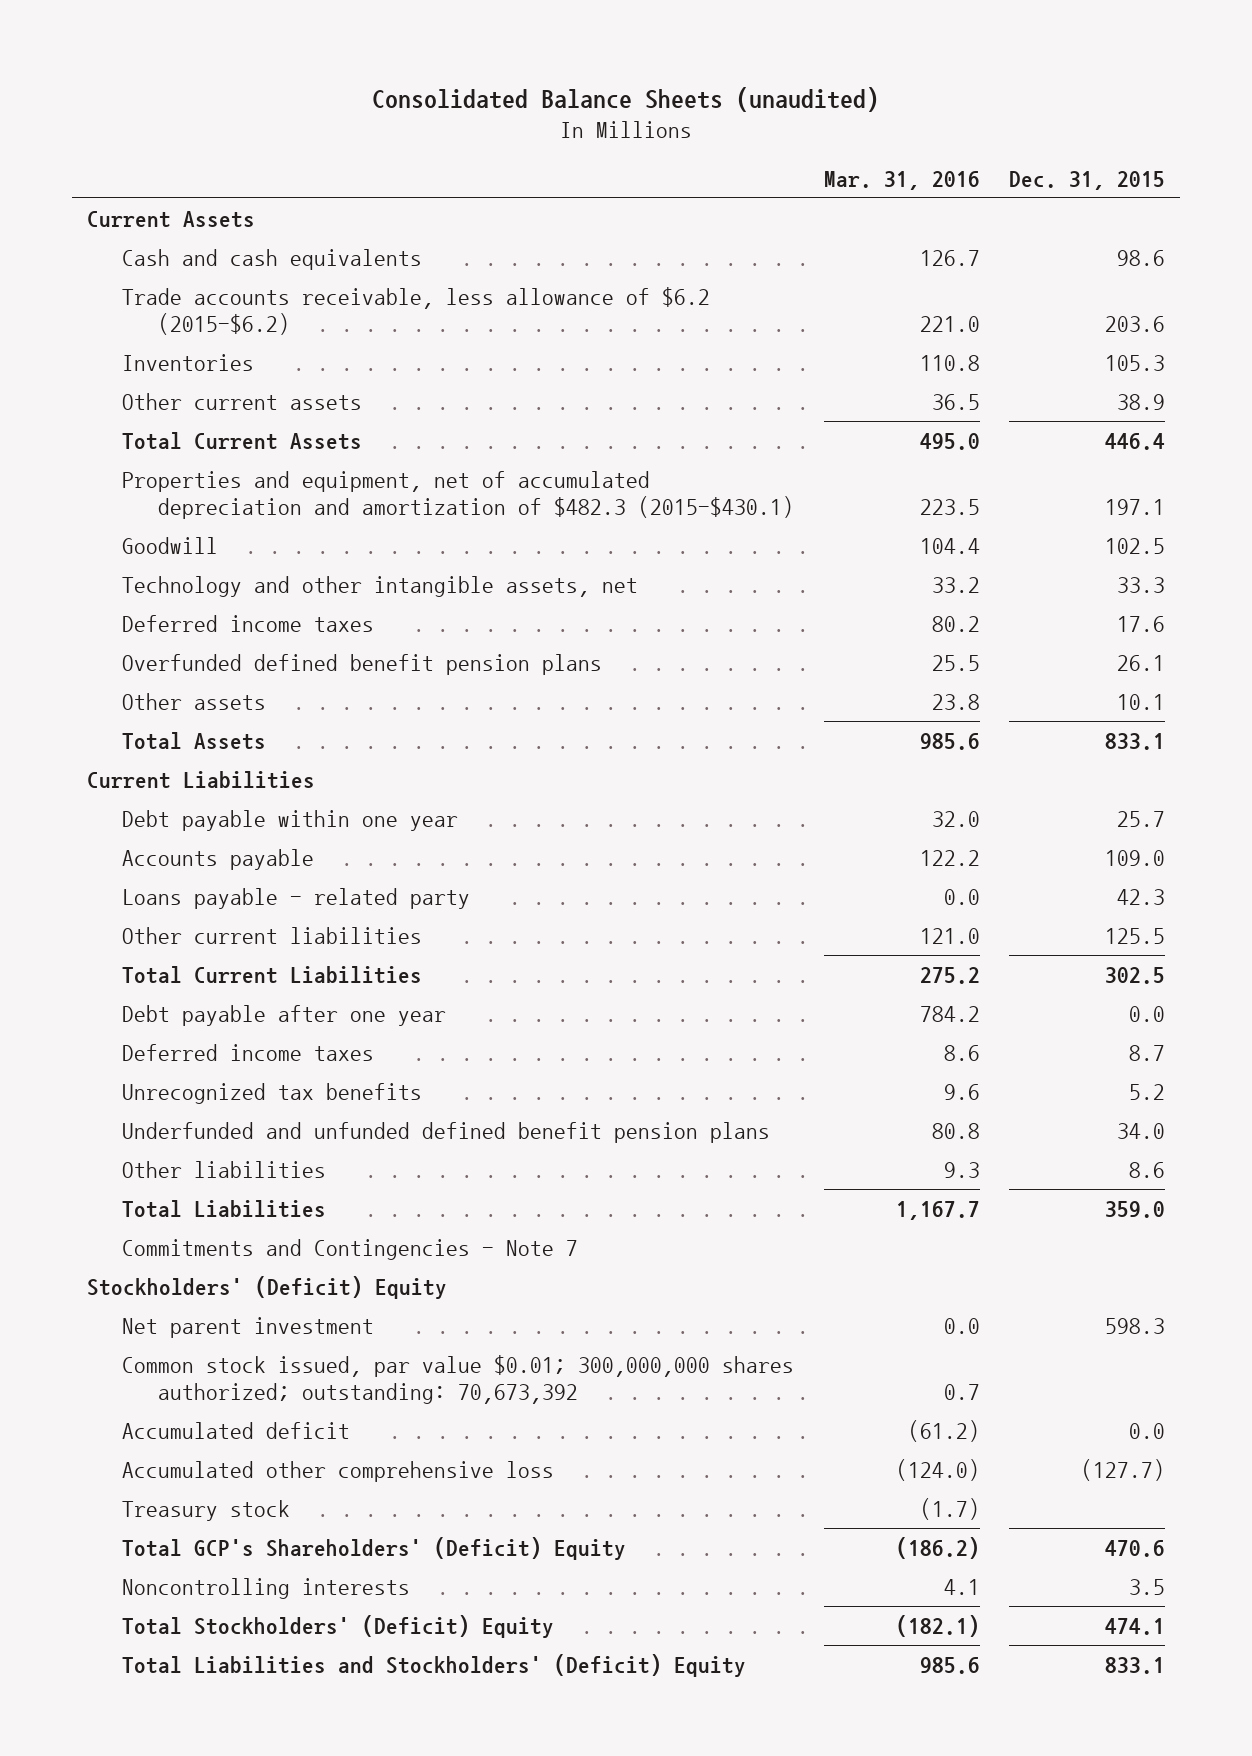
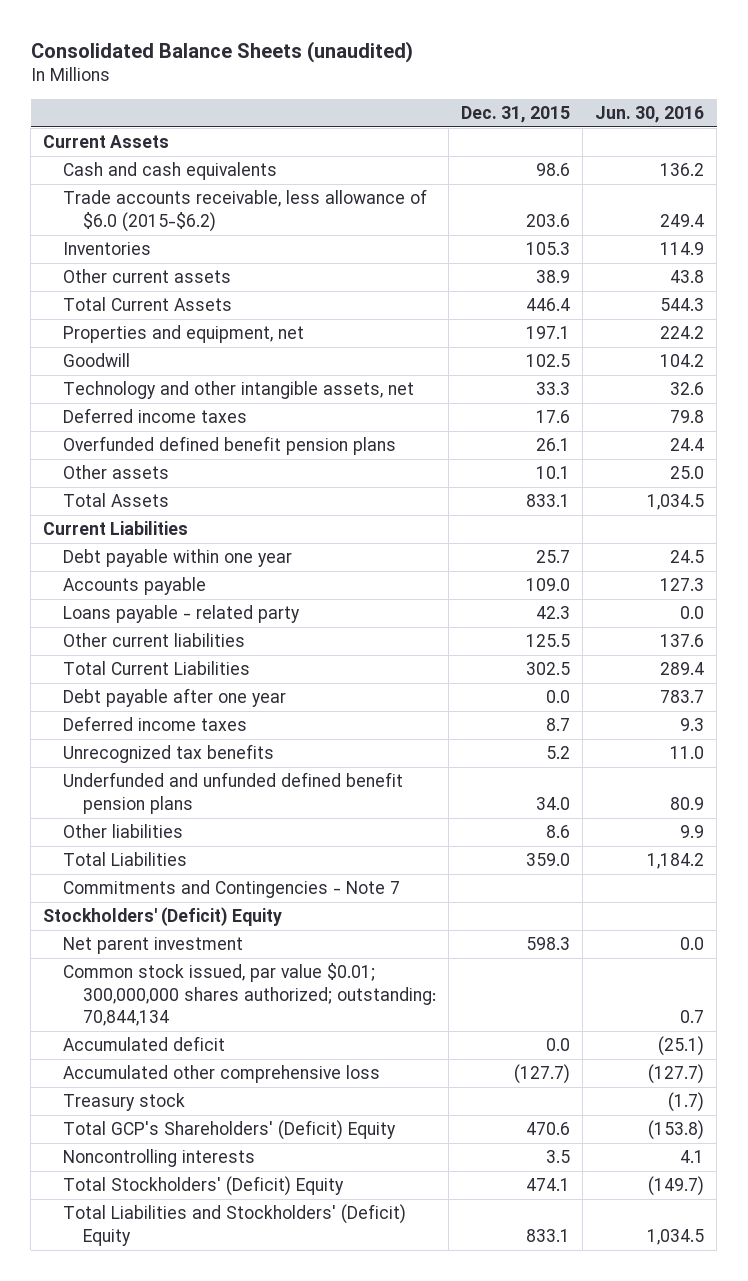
[823,170,980,190] Mar. 31, 2016 -> none
none -> [595,105,705,123] Jun. 30, 2016
[122,286,711,335] Trade accounts receivable, less allowance of $6.2 (2015-$6.2) -> [63,189,428,232] Trade accounts receivable, less allowance of $6.0 (2015-$6.2)
[122,470,794,519] Properties and equipment, net of accumulated depreciation and amortization of $482.3 (2015-$430.1) -> [63,325,305,344] Properties and equipment, net
[122,1354,795,1404] Common stock issued, par value $0.01; 300,000,000 shares authorized; outstanding: 70,673,392 -> [63,963,436,1027] Common stock issued, par value $0.01; 300,000,000 shares authorized; outstanding: 70,844,134

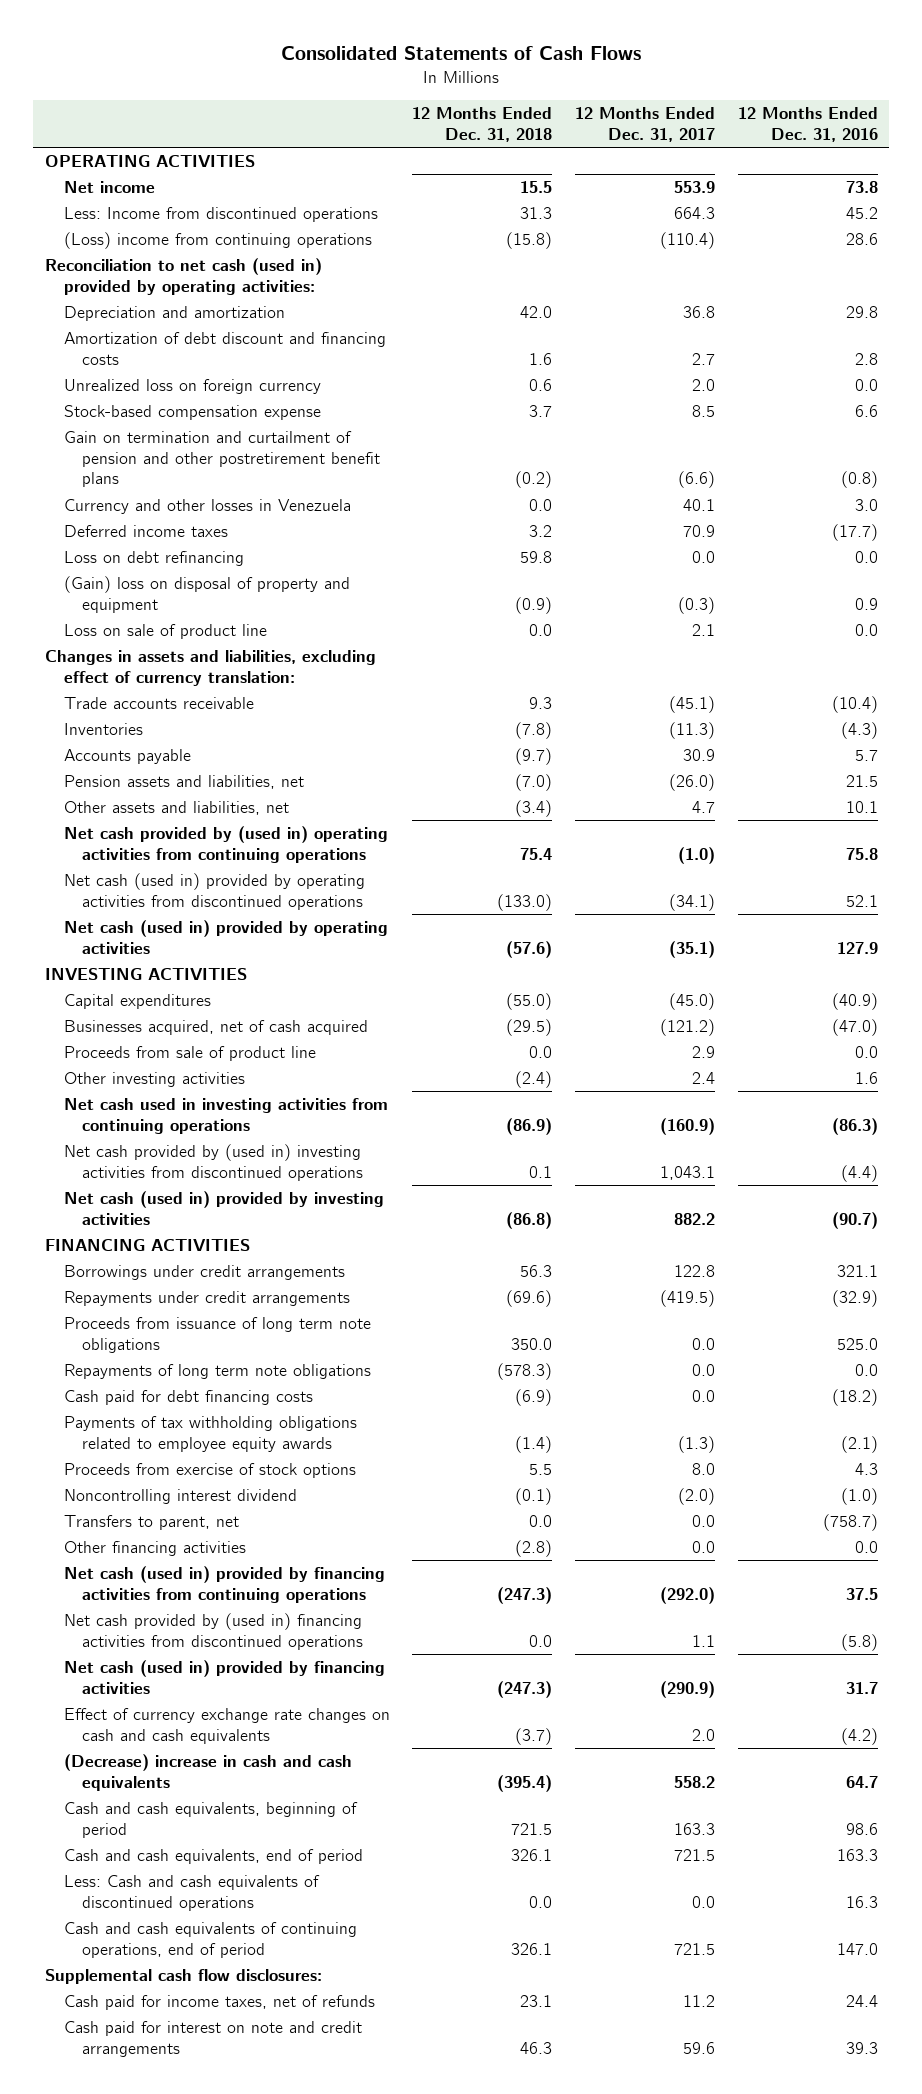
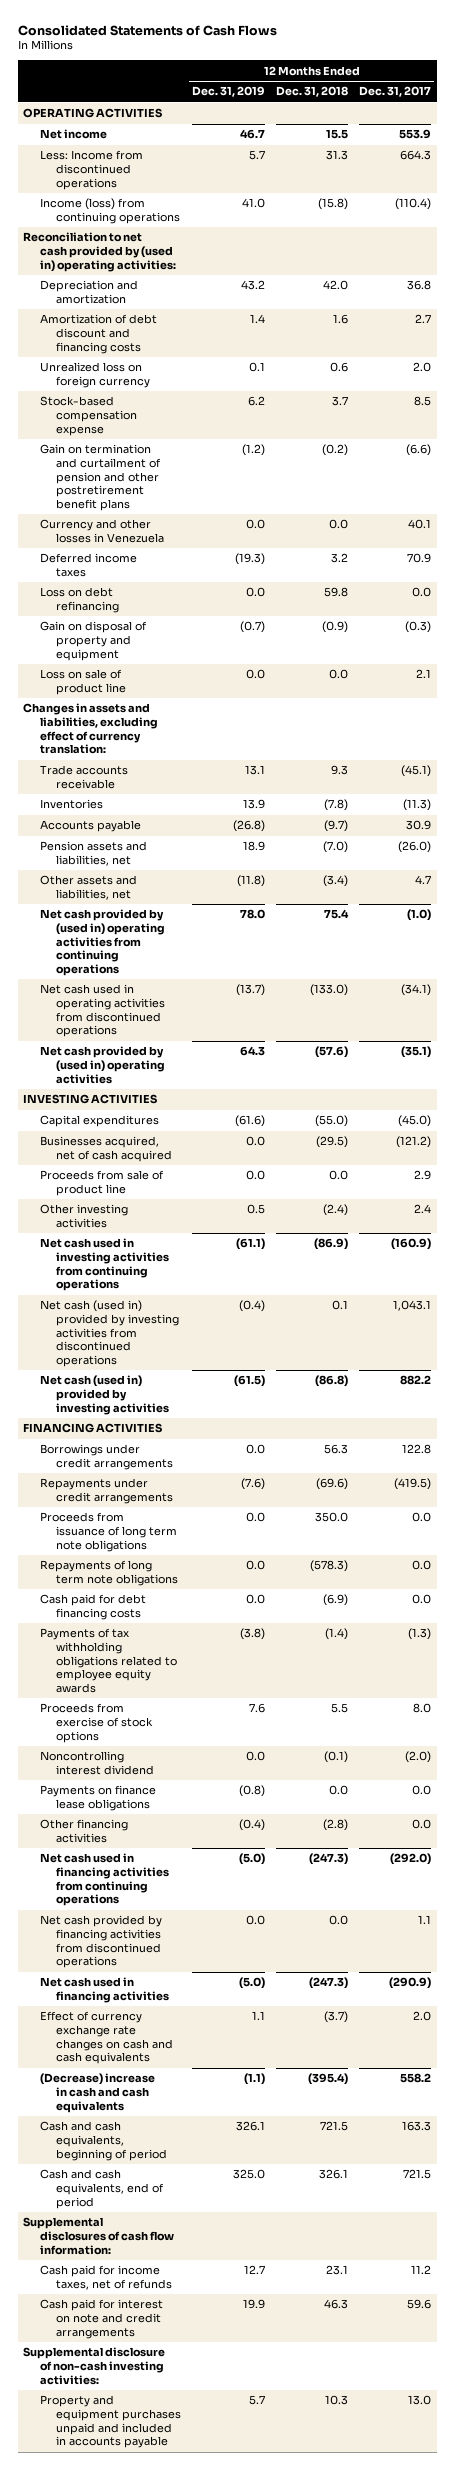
[737,107,878,142] 12 Months Ended Dec. 31, 2016 -> none
none -> [192,86,266,98] Dec. 31, 2019
[63,232,372,250] (Loss) income from continuing operations -> [39,198,181,225] Income (loss) from continuing operations
[44,258,322,295] Reconciliation to net cash (used in) provided by operating activities: -> [23,232,176,272] Reconciliation to net cash provided by (used in) operating activities:
[63,576,350,613] (Gain) loss on disposal of property and equipment -> [39,621,147,661] Gain on disposal of property and equipment
[63,873,365,910] Net cash (used in) provided by operating activities from discontinued operations -> [39,984,166,1038] Net cash used in operating activities from discontinued operations
[63,920,388,954] Net cash (used in) provided by operating activities -> [39,1046,166,1084] Net cash provided by (used in) operating activities
[63,1144,364,1181] Net cash provided by (used in) investing activities from discontinued operations -> [39,1300,180,1368] Net cash (used in) provided by investing activities from discontinued operations
[63,1515,239,1531] Transfers to parent, net -> none
none -> [39,1785,156,1812] Payments on finance lease obligations
[63,1566,385,1603] Net cash (used in) provided by financing activities from continuing operations -> [39,1853,170,1907] Net cash used in financing activities from continuing operations
[63,1613,364,1650] Net cash provided by (used in) financing activities from discontinued operations -> [39,1915,162,1969] Net cash provided by financing activities from discontinued operations
[63,1660,385,1694] Net cash (used in) provided by financing activities -> [39,1977,170,2004] Net cash used in financing activities
[63,1875,320,1911] Less: Cash and cash equivalents of discontinued operations -> none
[63,1922,357,1958] Cash and cash equivalents of continuing operations, end of period -> none
[44,1969,322,1985] Supplemental cash flow disclosures: -> [23,2217,174,2255] Supplemental disclosures of cash flow information:
none -> [23,2347,166,2385] Supplemental disclosure of non-cash investing activities:
none -> [39,2395,182,2449] Property and equipment purchases unpaid and included in accounts payable

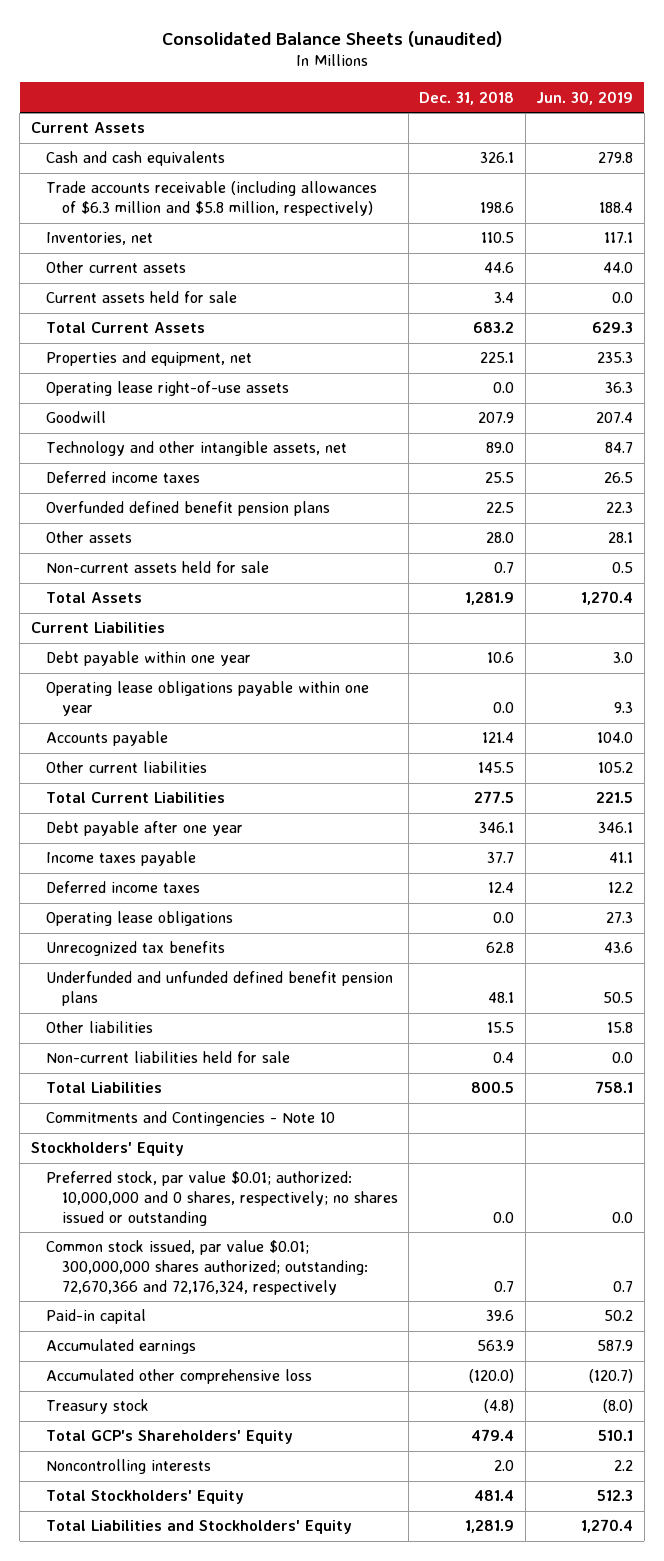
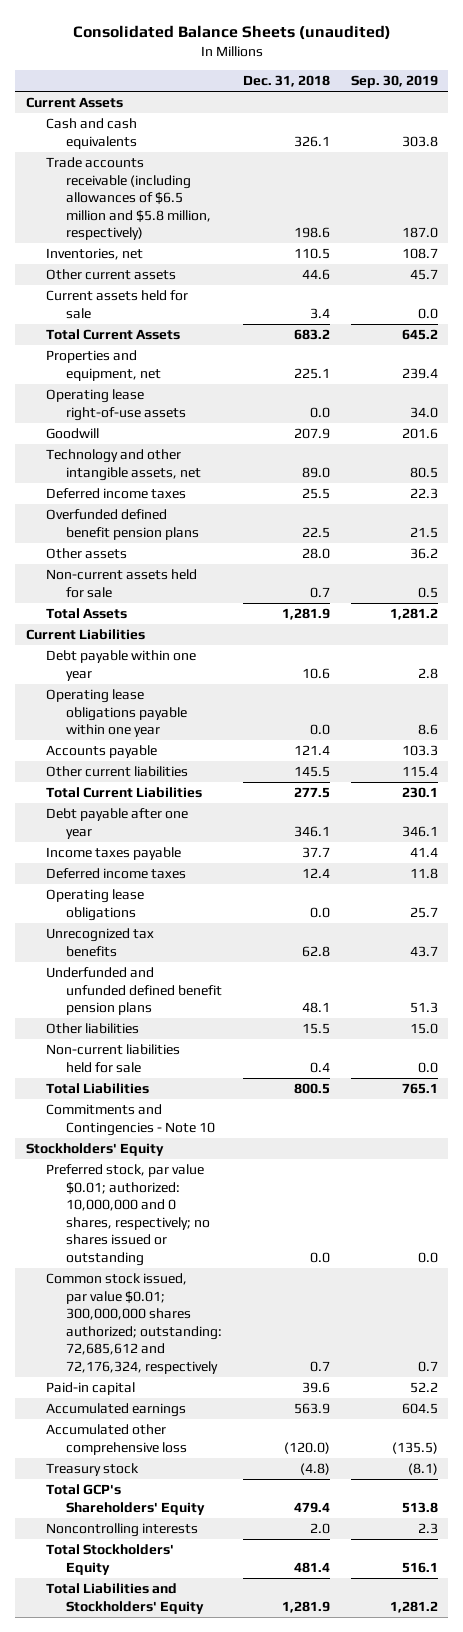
[536,90,634,105] Jun. 30, 2019 -> none
none -> [350,75,438,89] Sep. 30, 2019
[46,181,378,217] Trade accounts receivable (including allowances of $6.3 million and $5.8 million, respectively) -> [45,157,212,241] Trade accounts receivable (including allowances of $6.5 million and $5.8 million, respectively)
[46,1240,368,1295] Common stock issued, par value $0.01; 300,000,000 shares authorized; outstanding: 72,670,366 and 72,176,324, respectively -> [45,1273,223,1374] Common stock issued, par value $0.01; 300,000,000 shares authorized; outstanding: 72,685,612 and 72,176,324, respectively

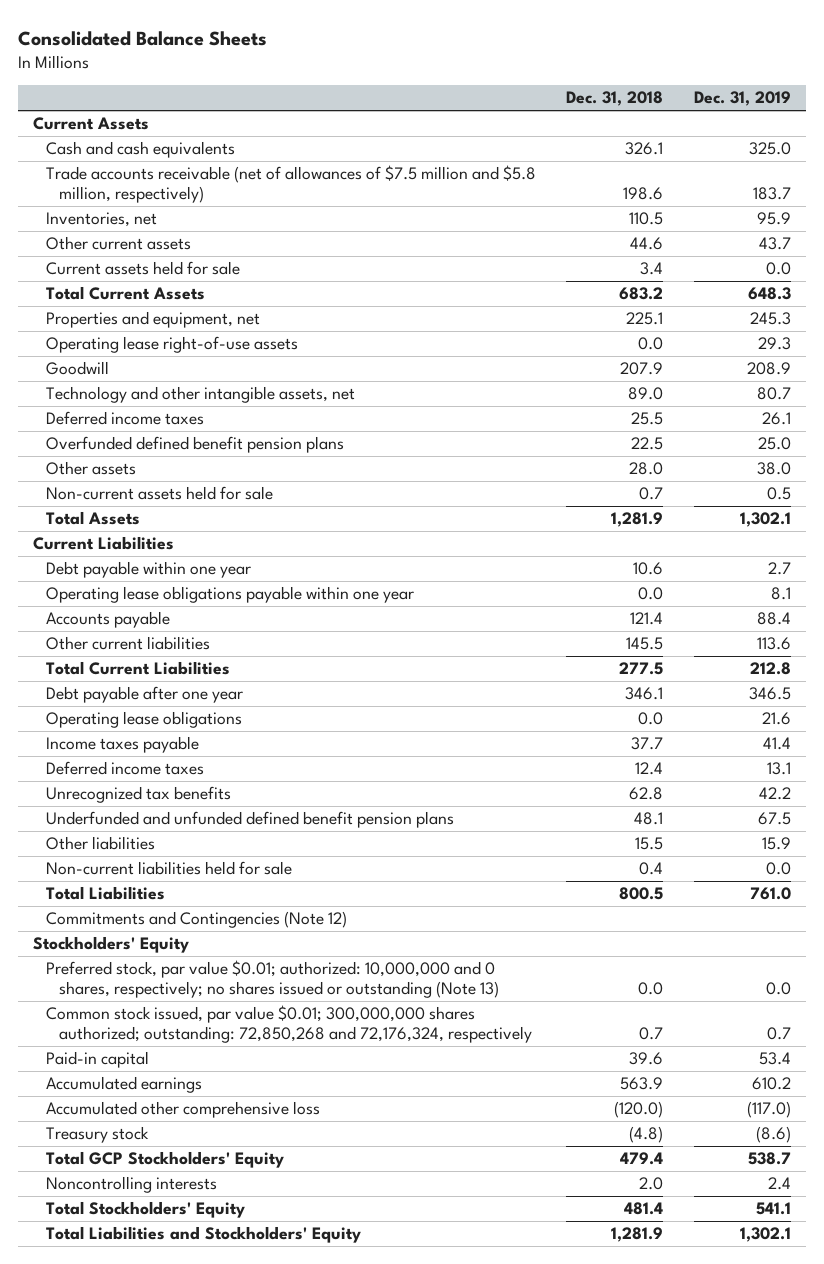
[72,24,391,40] Consolidated Balance Sheets (unaudited) -> [17,30,267,46] Consolidated Balance Sheets
[350,75,438,89] Sep. 30, 2019 -> none
none -> [693,91,791,107] Dec. 31, 2019
[45,157,212,241] Trade accounts receivable (including allowances of $6.5 million and $5.8 million, respectively) -> [45,165,536,204] Trade accounts receivable (net of allowances of $7.5 million and $5.8 million, respectively)
[45,889,144,921] Operating lease obligations -> [45,711,242,729] Operating lease obligations
[45,1104,216,1136] Commitments and Contingencies - Note 10 -> [45,911,347,929] Commitments and Contingencies (Note 12)
[45,1164,211,1266] Preferred stock, par value $0.01; authorized: 10,000,000 and 0 shares, respectively; no shares issued or outstanding -> [45,960,499,999] Preferred stock, par value $0.01; authorized: 10,000,000 and 0 shares, respectively; no shares issued or outstanding (Note 13)
[45,1273,223,1374] Common stock issued, par value $0.01; 300,000,000 shares authorized; outstanding: 72,685,612 and 72,176,324, respectively -> [45,1005,532,1044] Common stock issued, par value $0.01; 300,000,000 shares authorized; outstanding: 72,850,268 and 72,176,324, respectively
[45,1484,206,1515] Total GCP's Shareholders' Equity -> [45,1151,284,1169] Total GCP Stockholders' Equity

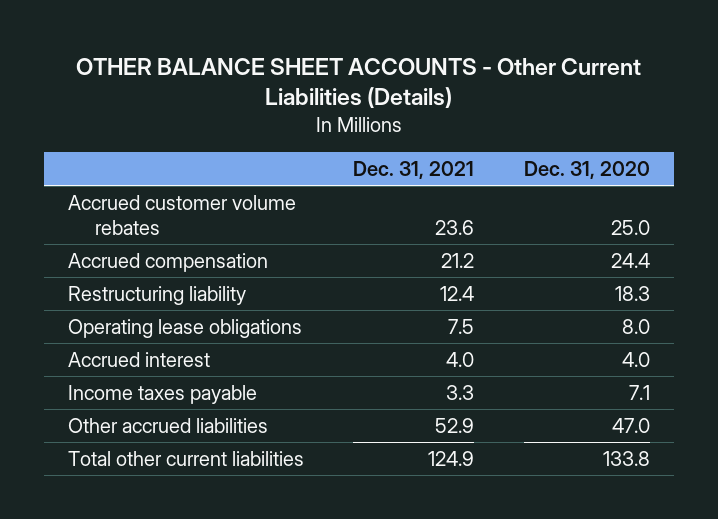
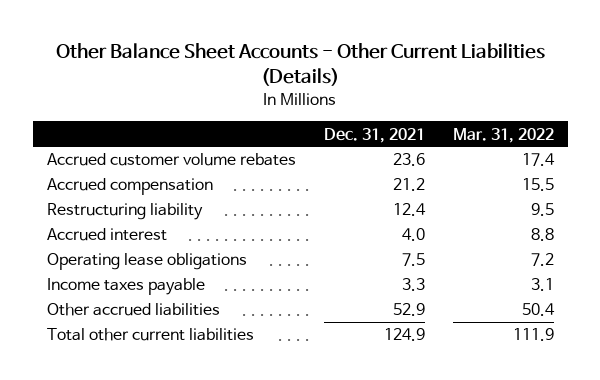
[75,57,641,109] OTHER BALANCE SHEET ACCOUNTS - Other Current Liabilities (Details) -> [56,42,546,87] Other Balance Sheet Accounts - Other Current Liabilities (Details)
[523,161,650,180] Dec. 31, 2020 -> none
none -> [452,127,554,143] Mar. 31, 2022
[68,318,303,338] Operating lease obligations -> [46,253,247,271] Operating lease obligations

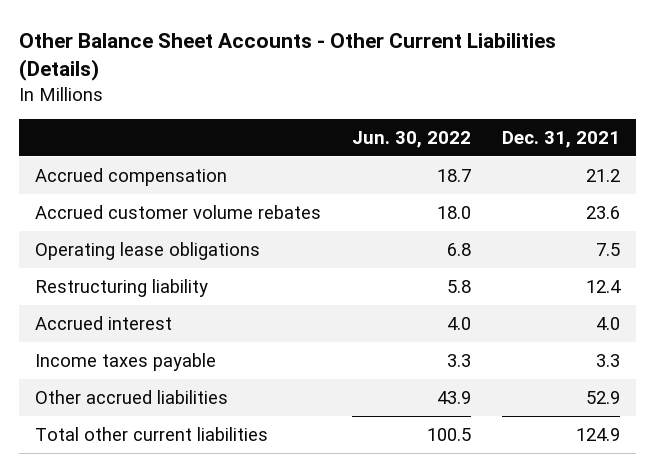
[452,127,554,143] Mar. 31, 2022 -> none
none -> [352,130,472,148] Jun. 30, 2022
[46,153,296,167] Accrued customer volume rebates -> [34,204,321,219] Accrued customer volume rebates
[46,253,247,271] Operating lease obligations -> [34,241,260,260] Operating lease obligations

